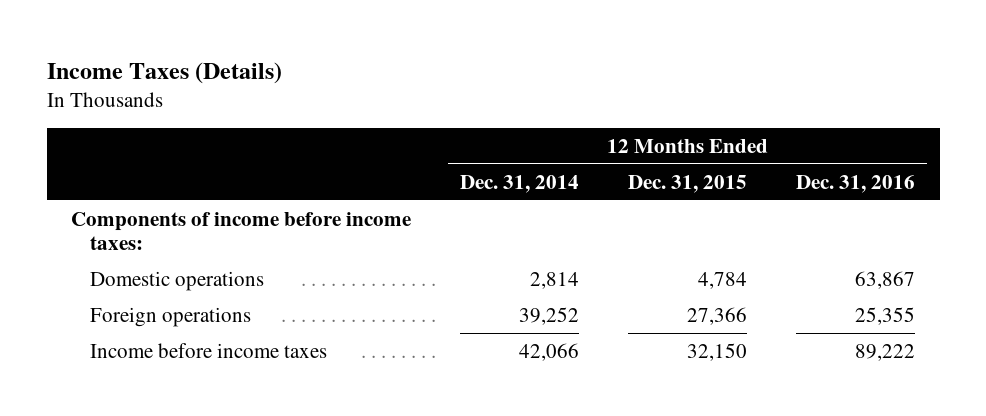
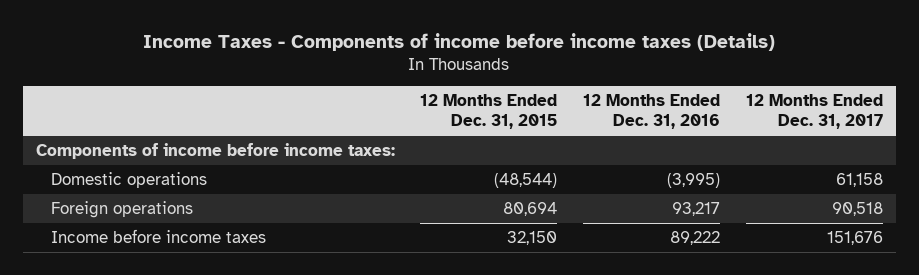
[46,62,282,85] Income Taxes (Details) -> [143,33,776,52] Income Taxes - Components of income before income taxes (Details)
[460,174,580,193] Dec. 31, 2014 -> none
none -> [746,94,884,130] 12 Months Ended Dec. 31, 2017
[698,271,748,289] 4,784 -> [494,173,558,189] (48,544)
[855,270,916,289] 63,867 -> [667,173,721,189] (3,995)
[687,306,748,325] 27,366 -> [503,202,558,217] 80,694
[855,306,916,325] 25,355 -> [672,202,721,217] 93,217

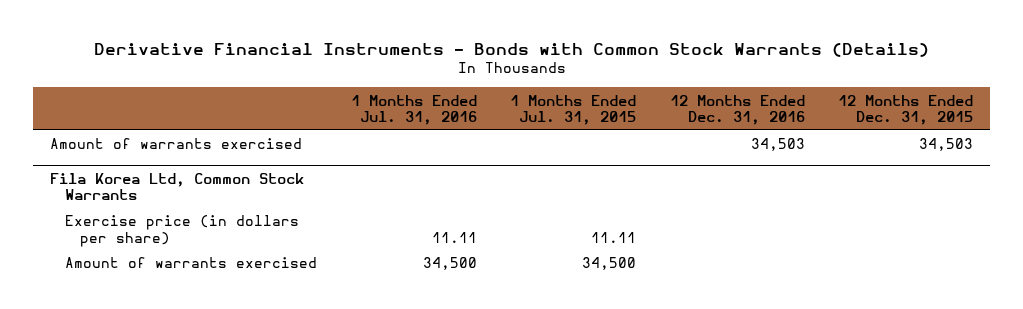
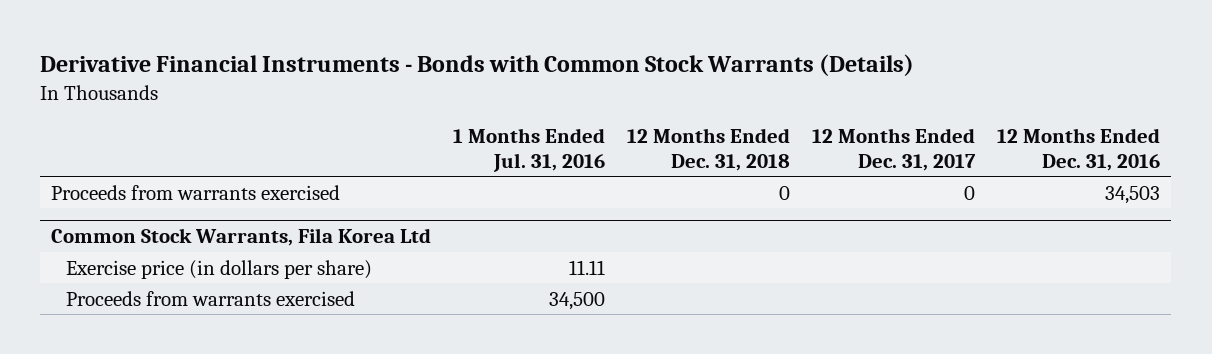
[510,94,637,125] 1 Months Ended Jul. 31, 2015 -> none
[838,94,974,125] 12 Months Ended Dec. 31, 2015 -> none
none -> [627,127,791,171] 12 Months Ended Dec. 31, 2018
none -> [812,127,977,171] 12 Months Ended Dec. 31, 2017
[49,138,302,150] Amount of warrants exercised -> [51,184,341,200] Proceeds from warrants exercised
[49,172,304,200] Fila Korea Ltd, Common Stock Warrants -> [51,228,432,247] Common Stock Warrants, Fila Korea Ltd
[65,257,318,269] Amount of warrants exercised -> [66,290,356,306] Proceeds from warrants exercised

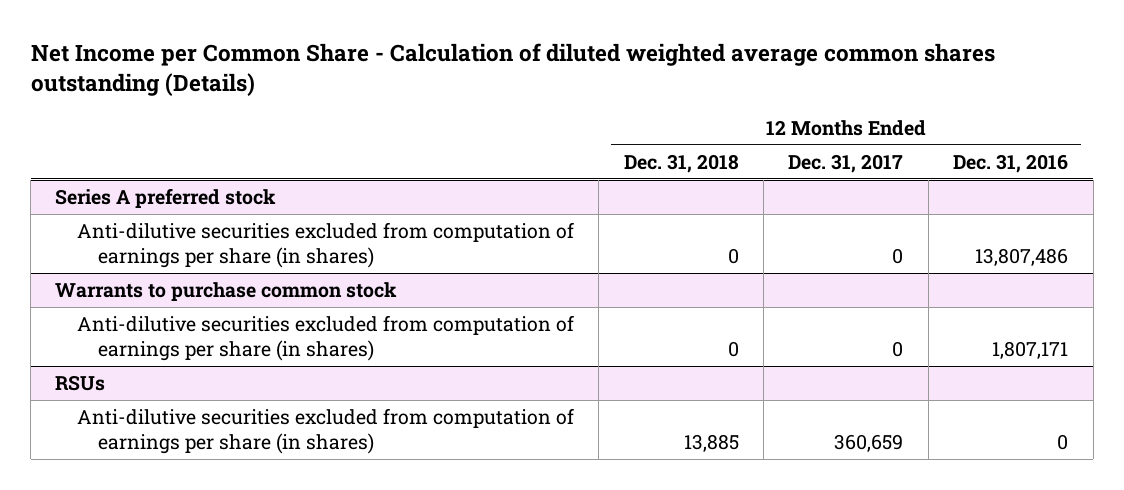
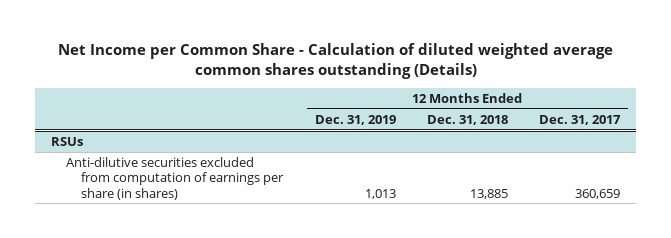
[953,153,1069,173] Dec. 31, 2016 -> none
none -> [314,114,396,125] Dec. 31, 2019
[55,188,277,209] Series A preferred stock -> none
[76,222,574,269] Anti-dilutive securities excluded from computation of earnings per share (in shares) -> none
[55,282,398,302] Warrants to purchase common stock -> none
[76,315,574,362] Anti-dilutive securities excluded from computation of earnings per share (in shares) -> none

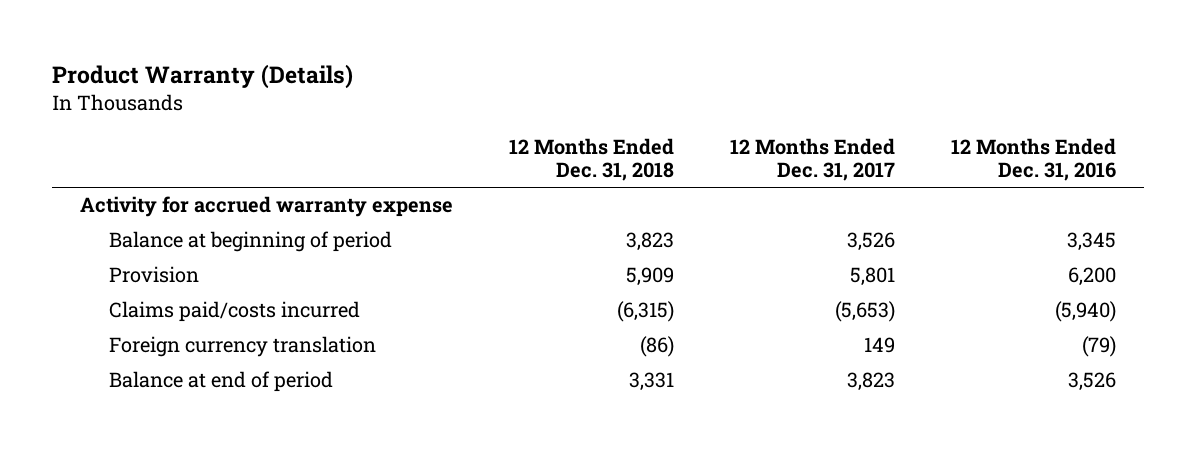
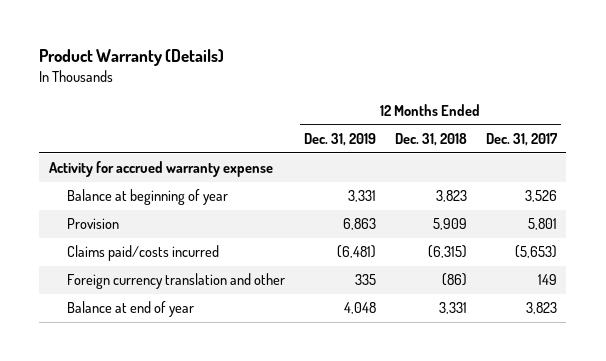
[951,138,1117,182] 12 Months Ended Dec. 31, 2016 -> none
none -> [304,133,377,147] Dec. 31, 2019
[109,231,393,253] Balance at beginning of period -> [67,189,229,206] Balance at beginning of year
[109,336,377,358] Foreign currency translation -> [67,273,286,290] Foreign currency translation and other
[109,371,334,393] Balance at end of period -> [67,301,195,318] Balance at end of year

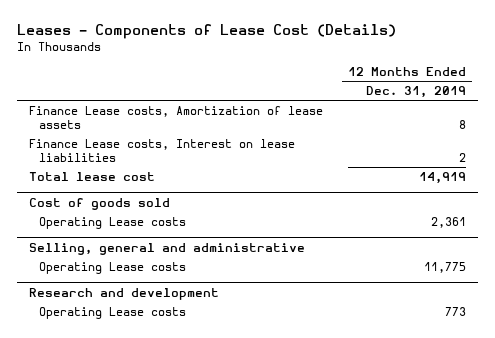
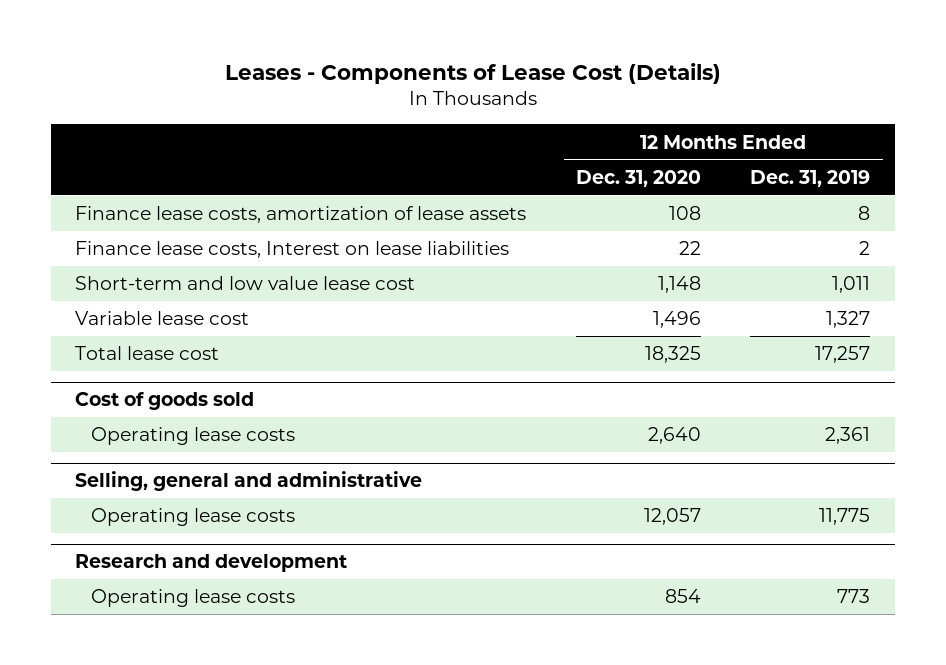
none -> [575,169,701,187] Dec. 31, 2020
[29,105,324,129] Finance Lease costs, Amortization of lease assets -> [75,206,527,224] Finance lease costs, amortization of lease assets
[29,138,296,162] Finance Lease costs, Interest on lease liabilities -> [75,241,510,259] Finance lease costs, Interest on lease liabilities
none -> [75,276,416,291] Short-term and low value lease cost
none -> [75,311,250,326] Variable lease cost
[418,171,466,184] 14,919 -> [815,346,871,364] 17,257
[39,216,187,229] Operating Lease costs -> [91,427,296,446] Operating lease costs
[39,261,187,274] Operating Lease costs -> [91,508,296,527] Operating lease costs
[39,306,187,319] Operating Lease costs -> [91,589,296,608] Operating lease costs

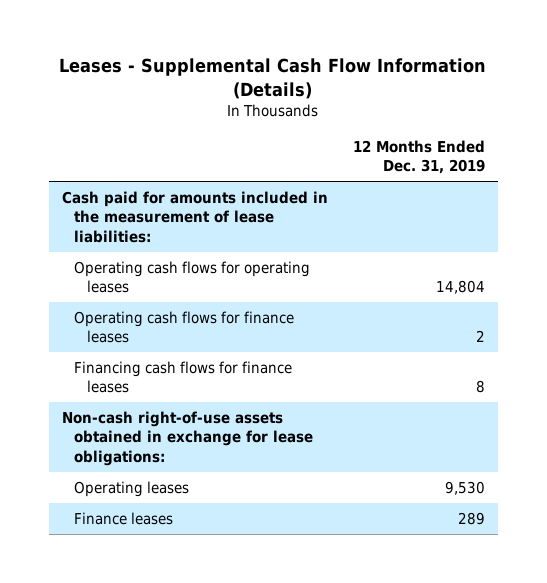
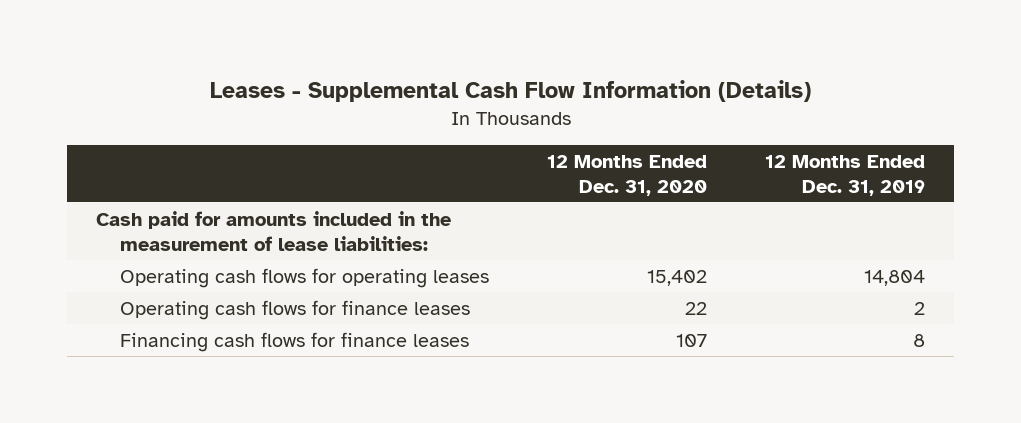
none -> [546,154,707,196] 12 Months Ended Dec. 31, 2020
[61,410,314,466] Non-cash right-of-use assets obtained in exchange for lease obligations: -> none
[74,480,190,497] Operating leases -> none
[74,511,174,525] Finance leases -> none

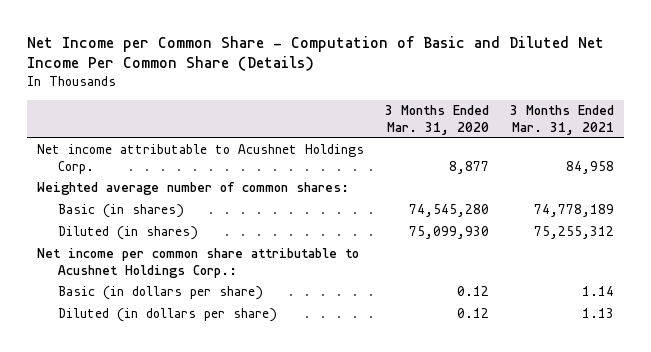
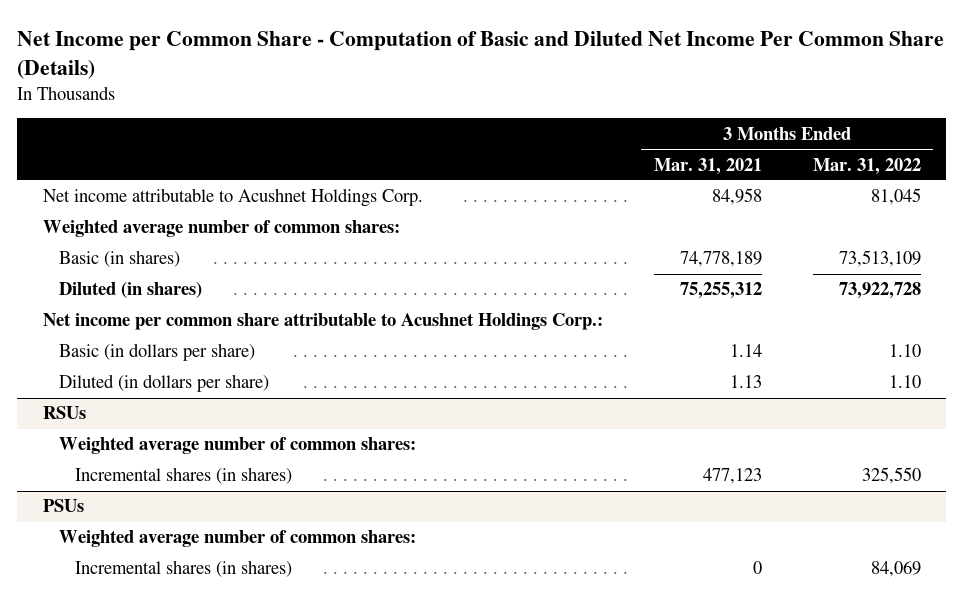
[384,105,489,135] 3 Months Ended Mar. 31, 2020 -> none
none -> [812,157,921,175] Mar. 31, 2022
none -> [42,406,86,420] RSUs
none -> [58,437,416,455] Weighted average number of common shares:
none -> [74,467,292,485] Incremental shares (in shares)
none -> [42,499,84,513] PSUs
none -> [58,530,416,548] Weighted average number of common shares:
none -> [74,560,292,578] Incremental shares (in shares)

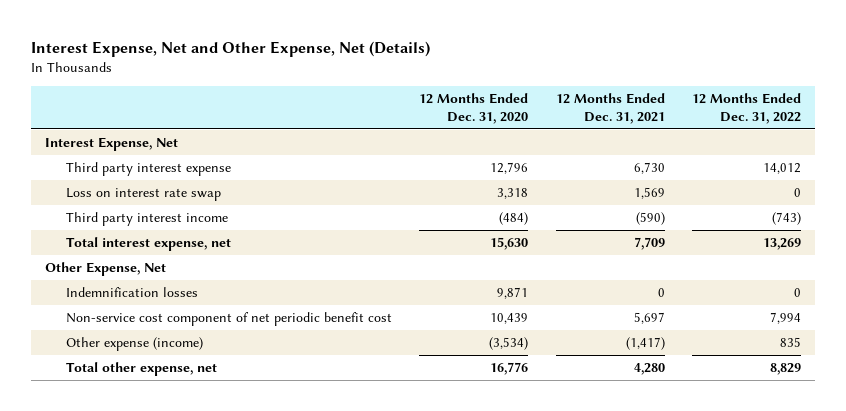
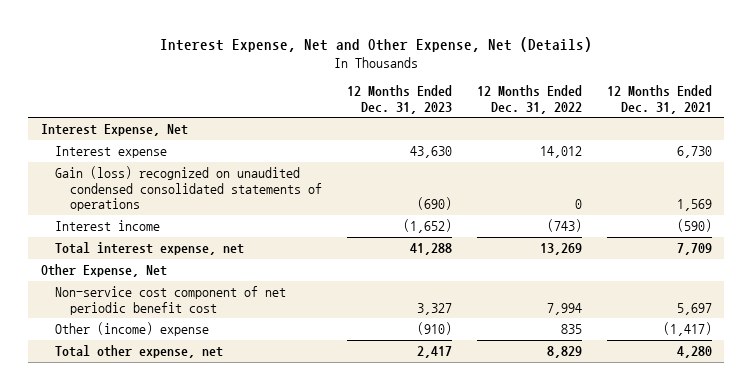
[419,92,529,124] 12 Months Ended Dec. 31, 2020 -> none
none -> [346,85,452,114] 12 Months Ended Dec. 31, 2023
[65,161,231,176] Third party interest expense -> [55,146,168,159] Interest expense
[65,187,221,201] Loss on interest rate swap -> [55,166,322,212] Gain (loss) recognized on unaudited condensed consolidated statements of operations
[65,211,228,226] Third party interest income -> [55,220,161,232] Interest income
[65,286,198,297] Indemnification losses -> none
[65,336,203,351] Other expense (income) -> [55,322,210,337] Other (income) expense

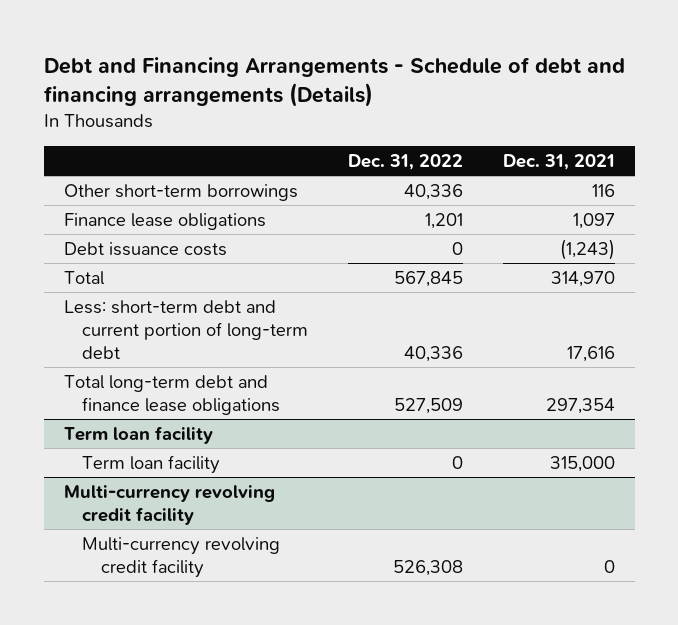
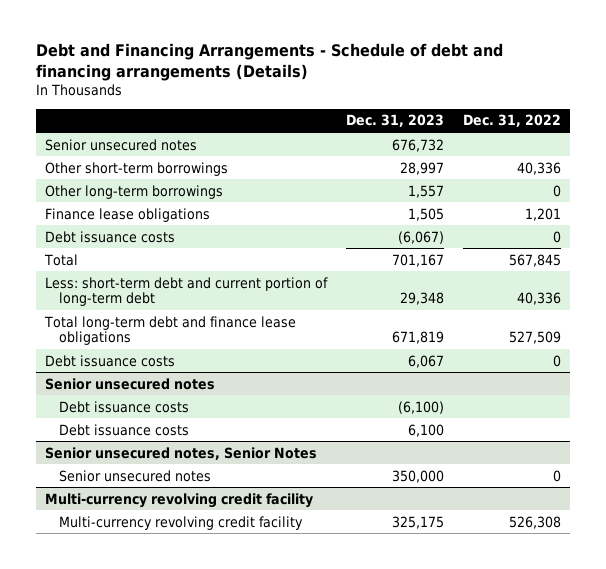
[502,153,615,170] Dec. 31, 2021 -> none
none -> [345,114,444,128] Dec. 31, 2023
none -> [45,138,198,151] Senior unsecured notes
none -> [45,184,224,199] Other long-term borrowings
[63,426,213,445] Term loan facility -> none
[82,455,221,475] Term loan facility -> none
none -> [45,354,176,367] Debt issuance costs
none -> [45,377,216,390] Senior unsecured notes
none -> [59,400,190,413] Debt issuance costs
none -> [59,423,190,436] Debt issuance costs
none -> [45,446,318,460] Senior unsecured notes, Senior Notes
none -> [59,469,212,482] Senior unsecured notes

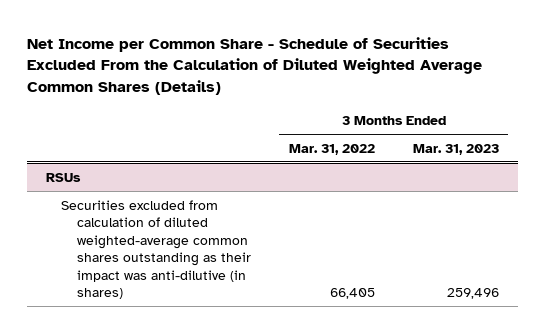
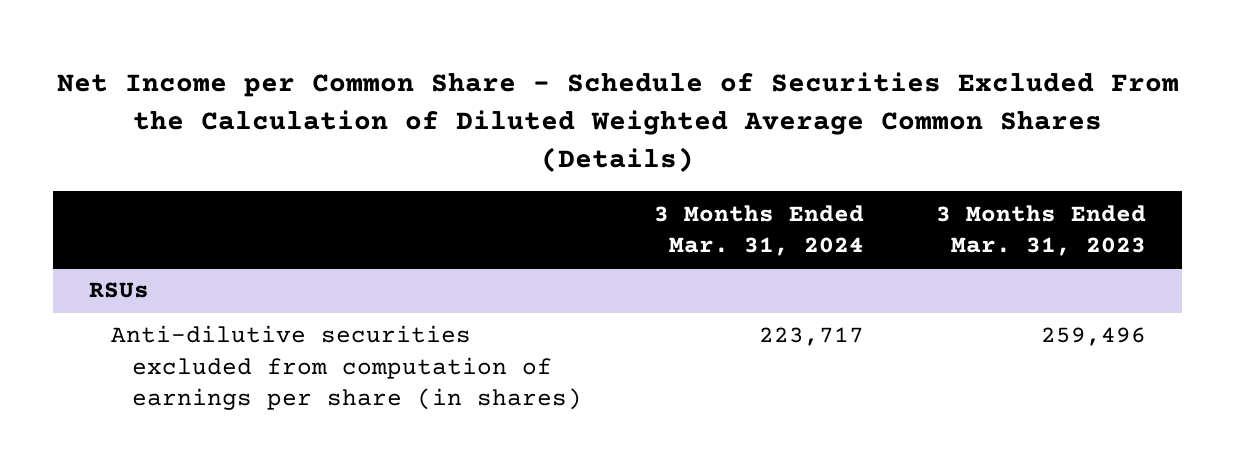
[288,143,375,155] Mar. 31, 2022 -> none
none -> [654,204,865,257] 3 Months Ended Mar. 31, 2024
[61,199,251,300] Securities excluded from calculation of diluted weighted-average common shares outstanding as their impact was anti-dilutive (in shares) -> [110,325,583,411] Anti-dilutive securities excluded from computation of earnings per share (in shares)

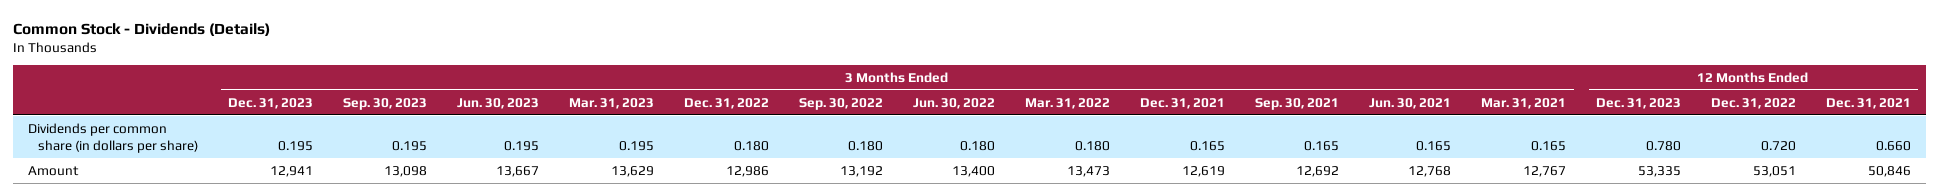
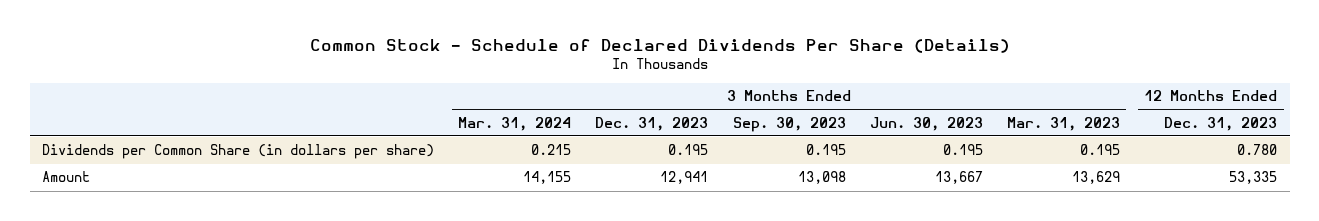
[12,22,270,36] Common Stock - Dividends (Details) -> [309,38,1010,53] Common Stock - Schedule of Declared Dividends Per Share (Details)
[684,97,770,109] Dec. 31, 2022 -> none
[799,97,884,110] Sep. 30, 2022 -> none
[913,97,996,109] Jun. 30, 2022 -> none
[1025,97,1111,109] Mar. 31, 2022 -> none
[1140,97,1226,109] Dec. 31, 2021 -> none
[1255,97,1340,110] Sep. 30, 2021 -> none
[1369,97,1452,109] Jun. 30, 2021 -> none
[1481,97,1567,109] Mar. 31, 2021 -> none
[1710,97,1796,109] Dec. 31, 2022 -> none
[1825,97,1911,109] Dec. 31, 2021 -> none
none -> [458,116,572,131] Mar. 31, 2024
[27,122,199,153] Dividends per common share (in dollars per share) -> [41,144,434,160] Dividends per Common Share (in dollars per share)

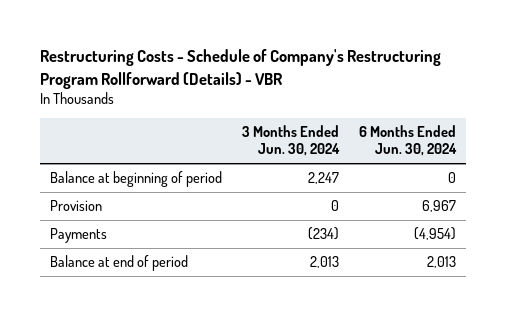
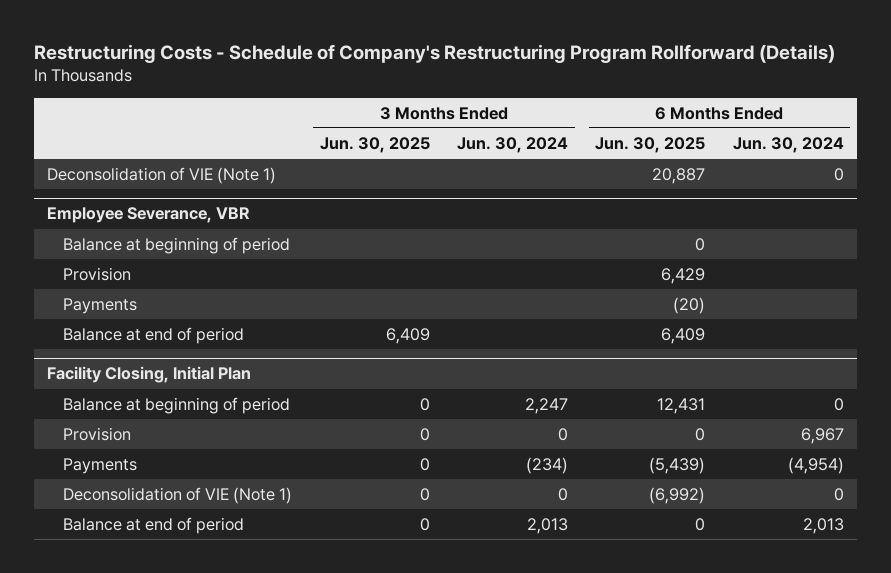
[40,49,442,89] Restructuring Costs - Schedule of Company's Restructuring Program Rollforward (Details) - VBR -> [33,44,835,64] Restructuring Costs - Schedule of Company's Restructuring Program Rollforward (Details)
none -> [319,136,430,153] Jun. 30, 2025
none -> [595,136,706,153] Jun. 30, 2025
none -> [47,166,277,184] Deconsolidation of VIE (Note 1)
none -> [47,207,251,224] Employee Severance, VBR
none -> [63,236,291,254] Balance at beginning of period
none -> [63,266,132,281] Provision
none -> [63,297,138,314] Payments
none -> [63,326,245,344] Balance at end of period
none -> [47,366,252,384] Facility Closing, Initial Plan
none -> [63,486,293,504] Deconsolidation of VIE (Note 1)

